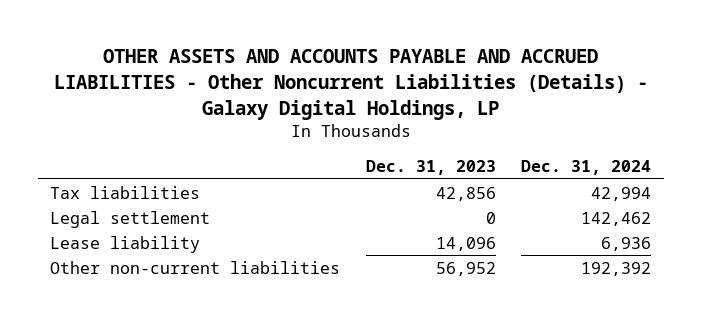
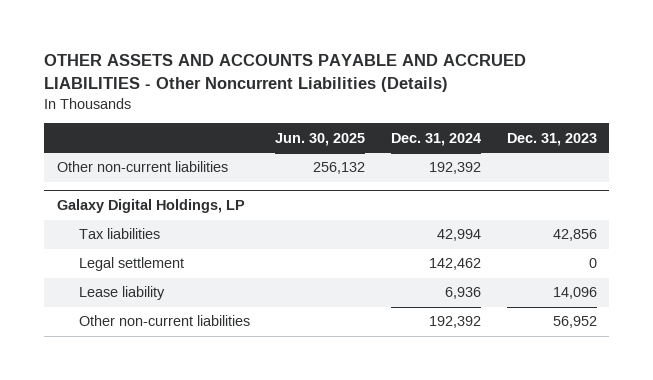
[53,49,648,120] OTHER ASSETS AND ACCOUNTS PAYABLE AND ACCRUED LIABILITIES - Other Noncurrent Liabilities (Details) - Galaxy Digital Holdings, LP -> [43,54,526,92] OTHER ASSETS AND ACCOUNTS PAYABLE AND ACCRUED LIABILITIES - Other Noncurrent Liabilities (Details)
none -> [275,132,366,146] Jun. 30, 2025
none -> [56,161,228,173] Other non-current liabilities
none -> [56,199,245,214] Galaxy Digital Holdings, LP

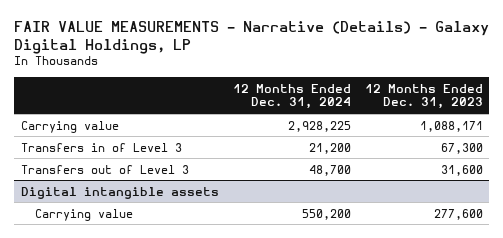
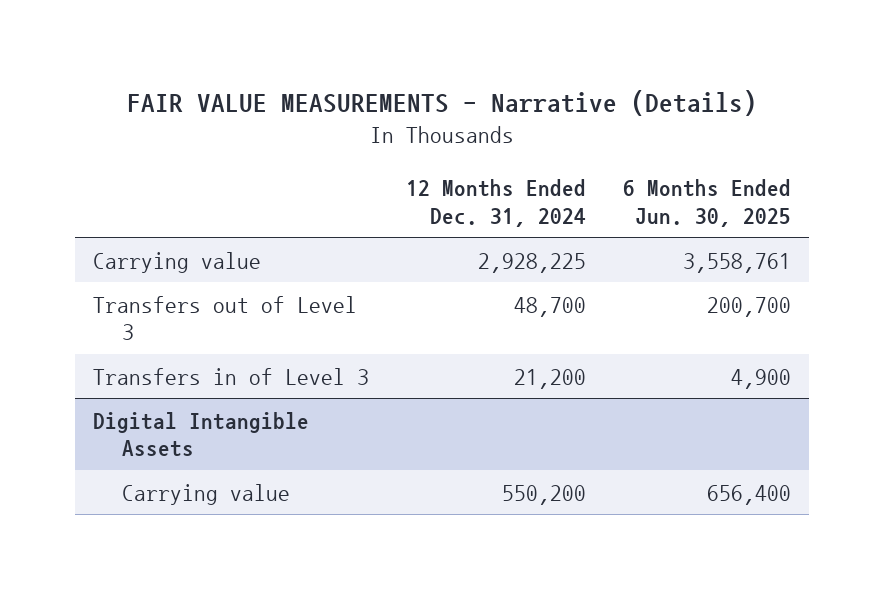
[13,20,489,54] FAIR VALUE MEASUREMENTS - Narrative (Details) - Galaxy Digital Holdings, LP -> [126,89,757,116] FAIR VALUE MEASUREMENTS - Narrative (Details)
[364,83,483,110] 12 Months Ended Dec. 31, 2023 -> none
none -> [622,178,791,227] 6 Months Ended Jun. 30, 2025
[20,142,182,152] Transfers in of Level 3 -> [93,367,370,385] Transfers in of Level 3
[20,186,219,199] Digital intangible assets -> [93,411,310,458] Digital Intangible Assets

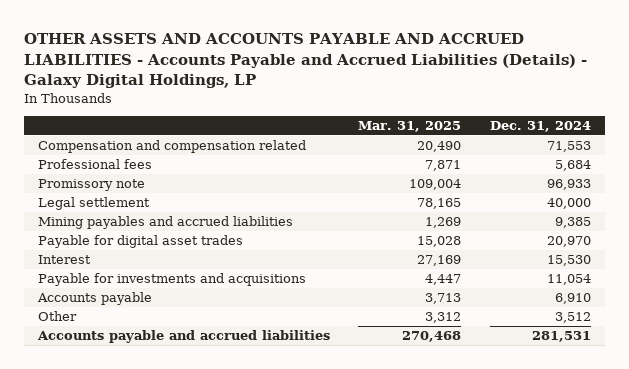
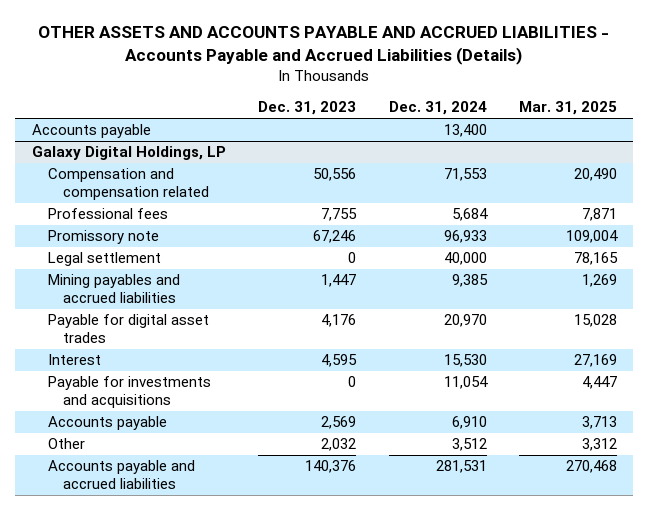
[23,33,587,89] OTHER ASSETS AND ACCOUNTS PAYABLE AND ACCRUED LIABILITIES - Accounts Payable and Accrued Liabilities (Details) - Galaxy Digital Holdings, LP -> [38,26,610,66] OTHER ASSETS AND ACCOUNTS PAYABLE AND ACCRUED LIABILITIES - Accounts Payable and Accrued Liabilities (Details)
none -> [258,101,357,116] Dec. 31, 2023
none -> [31,124,151,139] Accounts payable
none -> [31,146,226,161] Galaxy Digital Holdings, LP

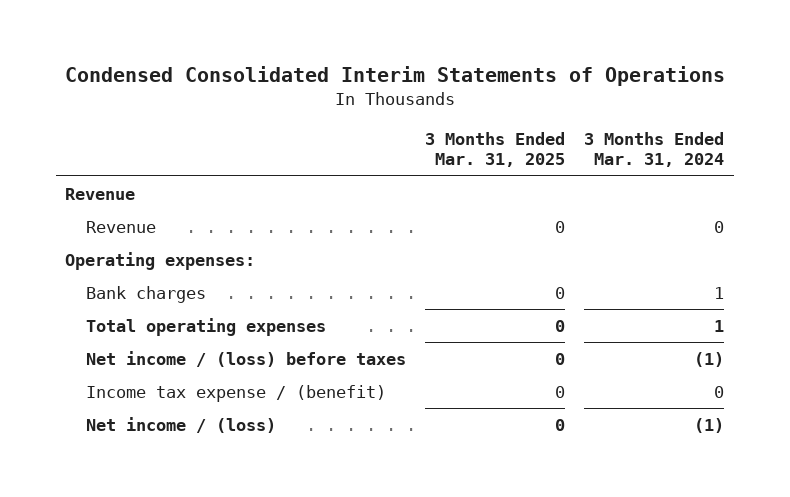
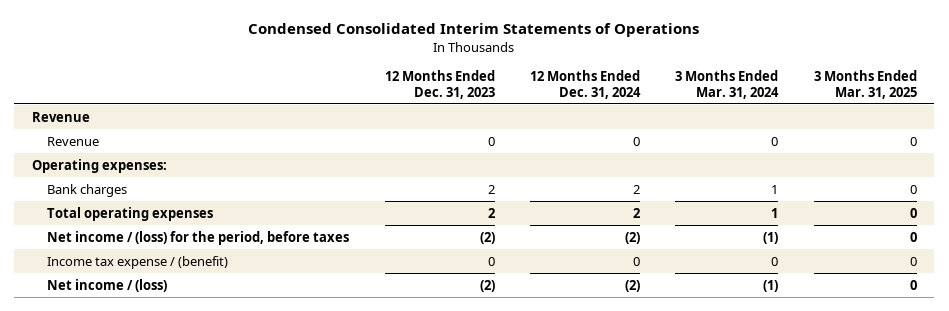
none -> [384,70,495,99] 12 Months Ended Dec. 31, 2023
none -> [529,70,641,99] 12 Months Ended Dec. 31, 2024
[86,350,407,367] Net income / (loss) before taxes -> [47,230,350,245] Net income / (loss) for the period, before taxes

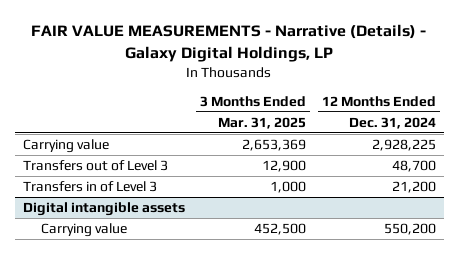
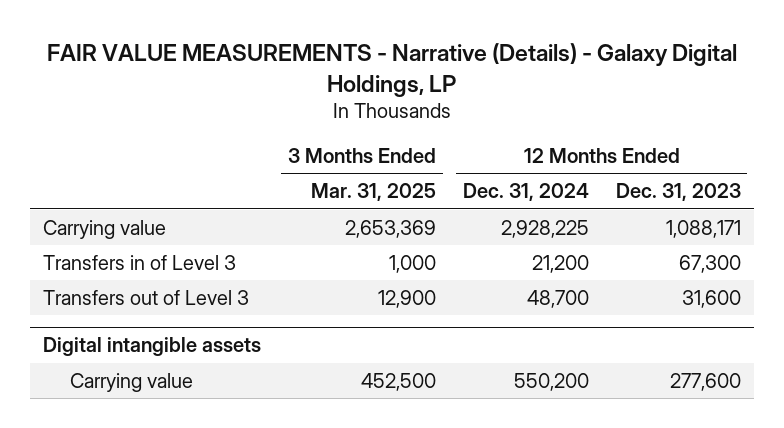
none -> [615,183,741,202] Dec. 31, 2023
[22,159,168,171] Transfers out of Level 3 -> [43,289,250,305] Transfers out of Level 3

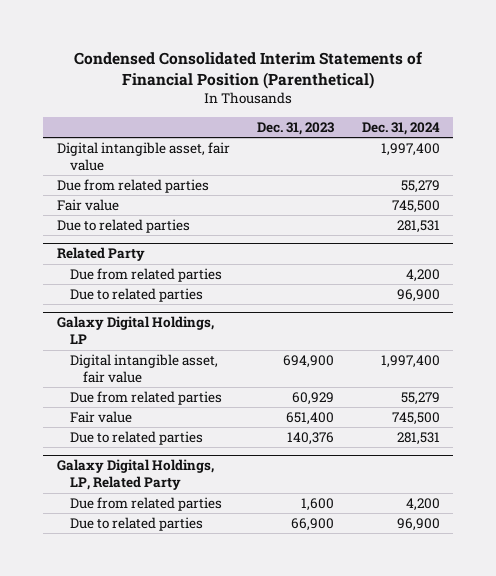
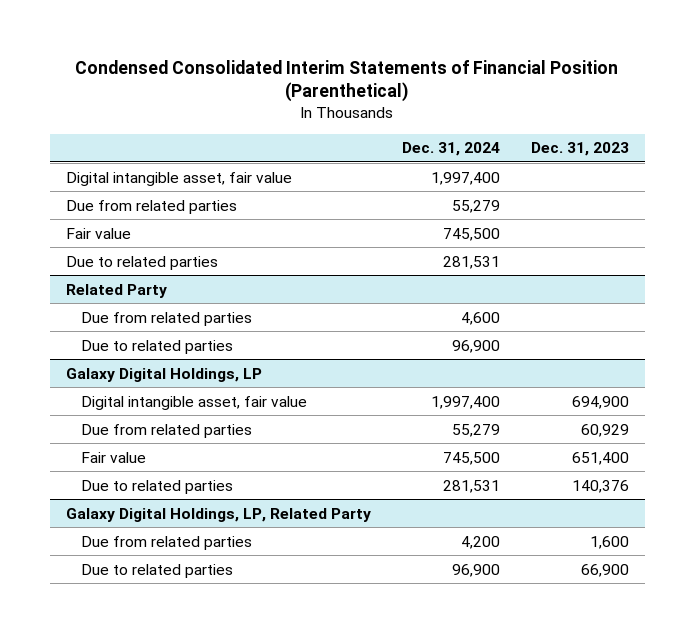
[405,269,440,283] 4,200 -> [460,311,500,325] 4,600

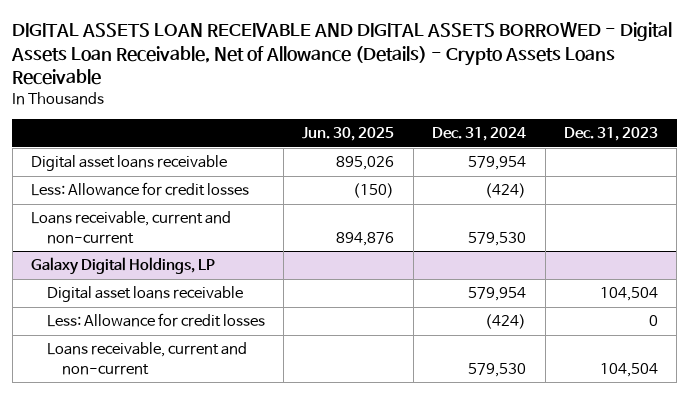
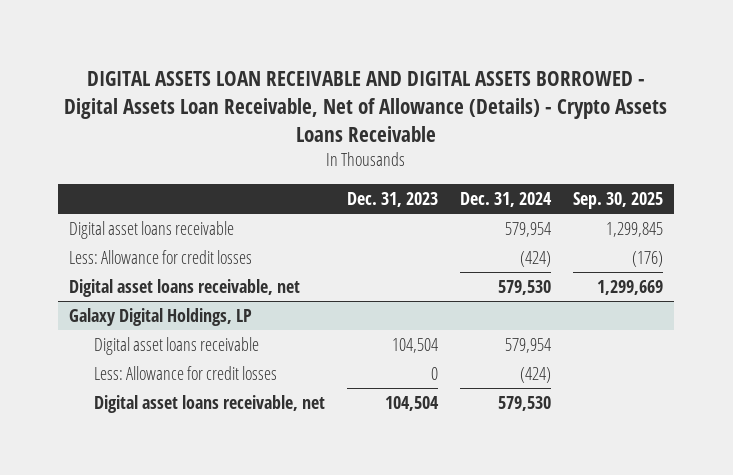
[302,127,395,142] Jun. 30, 2025 -> none
none -> [573,192,664,210] Sep. 30, 2025
[31,211,232,244] Loans receivable, current and non-current -> [69,278,301,297] Digital asset loans receivable, net
[46,342,247,375] Loans receivable, current and non-current -> [93,394,325,413] Digital asset loans receivable, net

